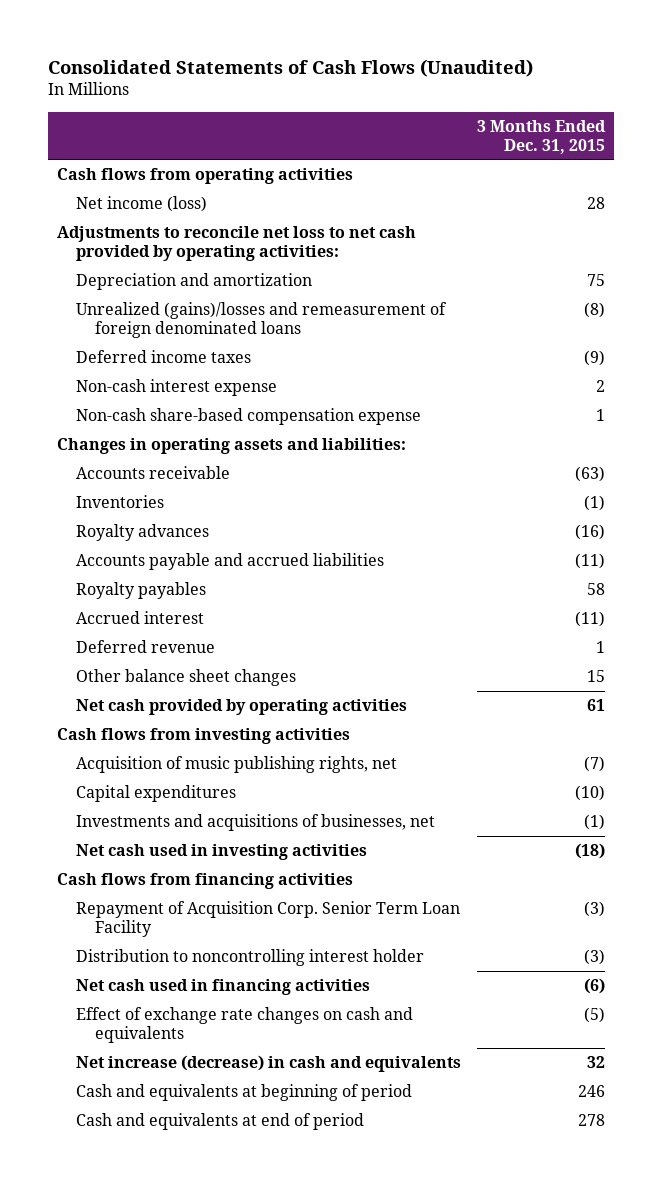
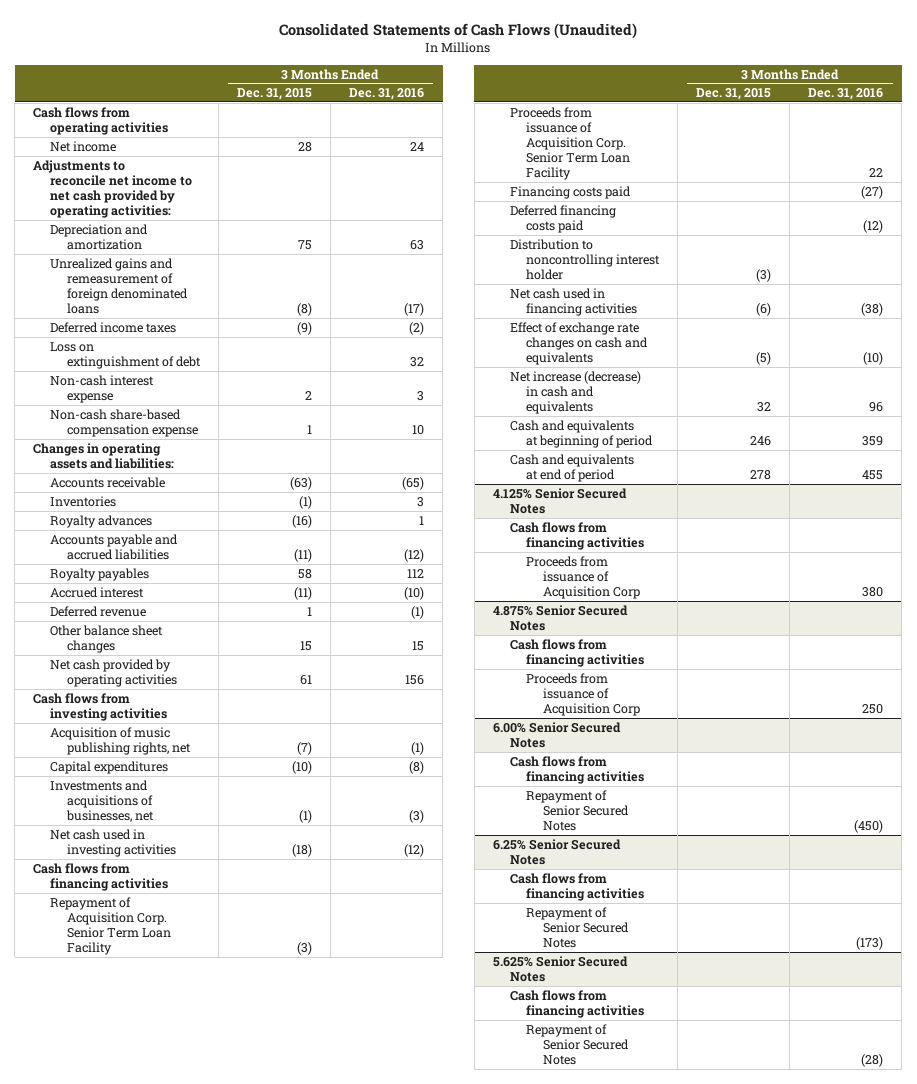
none -> [349,88,425,101] Dec. 31, 2016
[75,196,207,213] Net income (loss) -> [50,140,117,152] Net income
[56,226,416,262] Adjustments to reconcile net loss to net cash provided by operating activities: -> [33,159,193,218] Adjustments to reconcile net income to net cash provided by operating activities:
[75,302,447,339] Unrealized (gains)/losses and remeasurement of foreign denominated loans -> [50,257,188,314] Unrealized gains and remeasurement of foreign denominated loans
none -> [50,341,201,369] Loss on extinguishment of debt
none -> [509,106,631,180] Proceeds from issuance of Acquisition Corp. Senior Term Loan Facility
none -> [509,185,631,199] Financing costs paid
none -> [509,204,616,233] Deferred financing costs paid
none -> [492,487,627,514] 4.125% Senior Secured Notes
none -> [509,521,645,550] Cash flows from financing activities
none -> [526,555,641,599] Proceeds from issuance of Acquisition Corp
none -> [492,604,628,631] 4.875% Senior Secured Notes
none -> [509,638,645,667] Cash flows from financing activities
none -> [526,672,641,716] Proceeds from issuance of Acquisition Corp
none -> [492,721,621,748] 6.00% Senior Secured Notes
none -> [509,755,645,784] Cash flows from financing activities
none -> [526,789,630,831] Repayment of Senior Secured Notes
none -> [492,838,621,865] 6.25% Senior Secured Notes
none -> [509,872,645,901] Cash flows from financing activities
none -> [526,906,630,948] Repayment of Senior Secured Notes
none -> [492,955,628,982] 5.625% Senior Secured Notes
none -> [509,989,645,1018] Cash flows from financing activities
none -> [526,1023,630,1065] Repayment of Senior Secured Notes

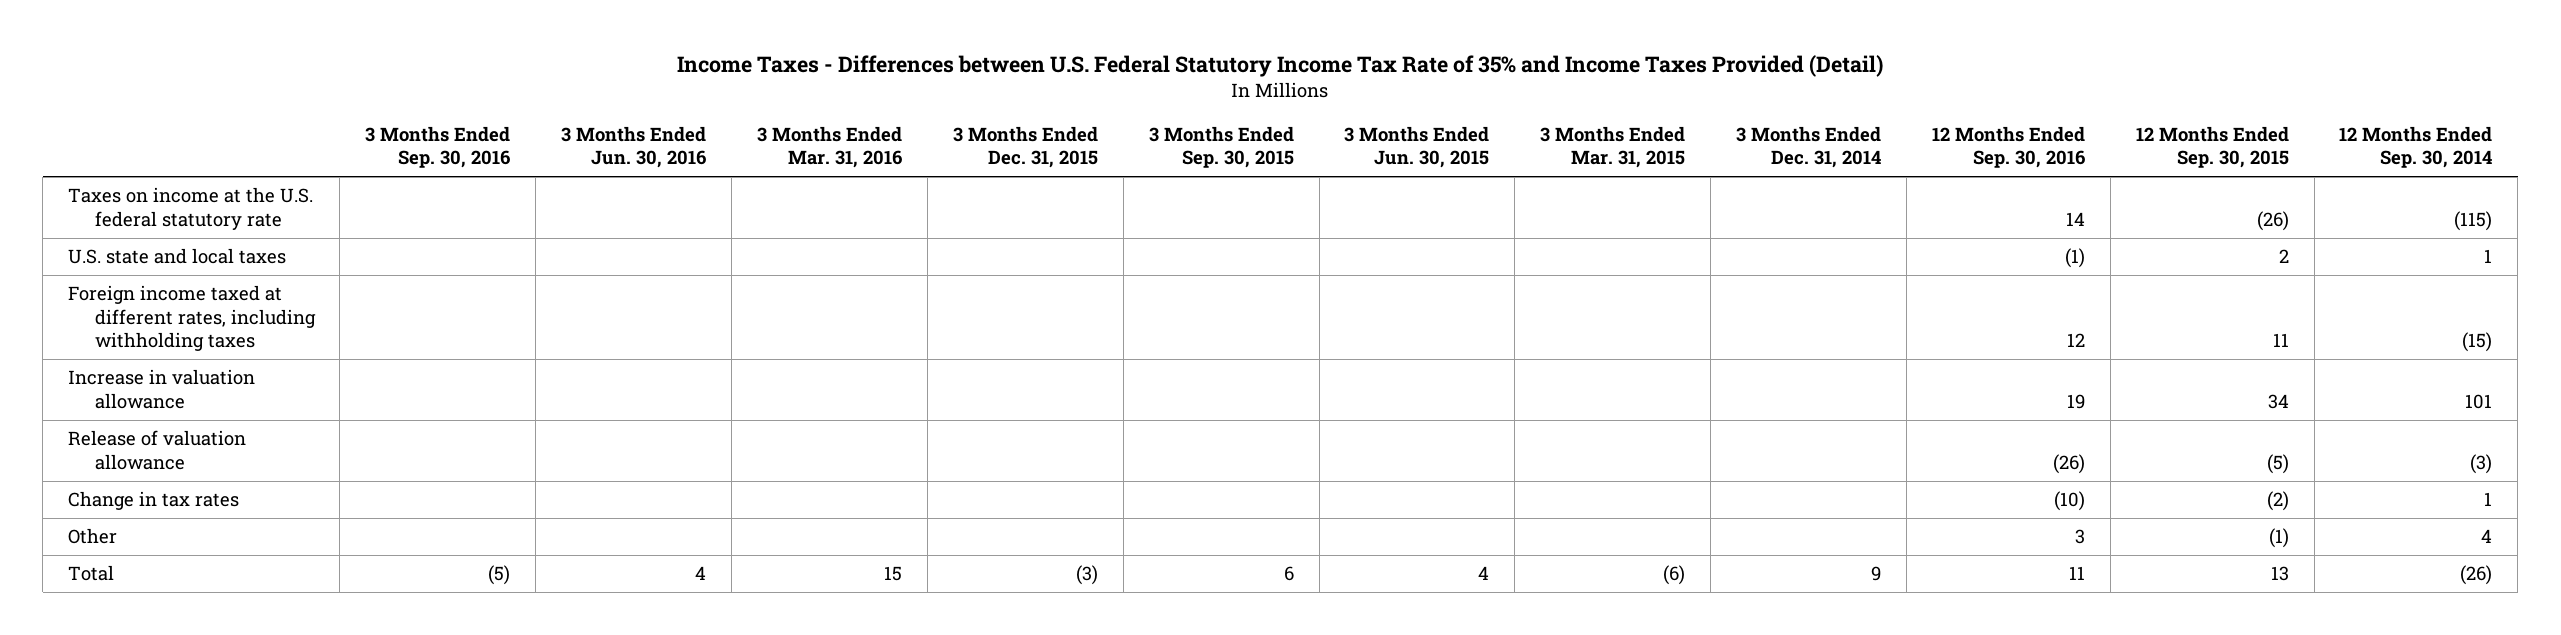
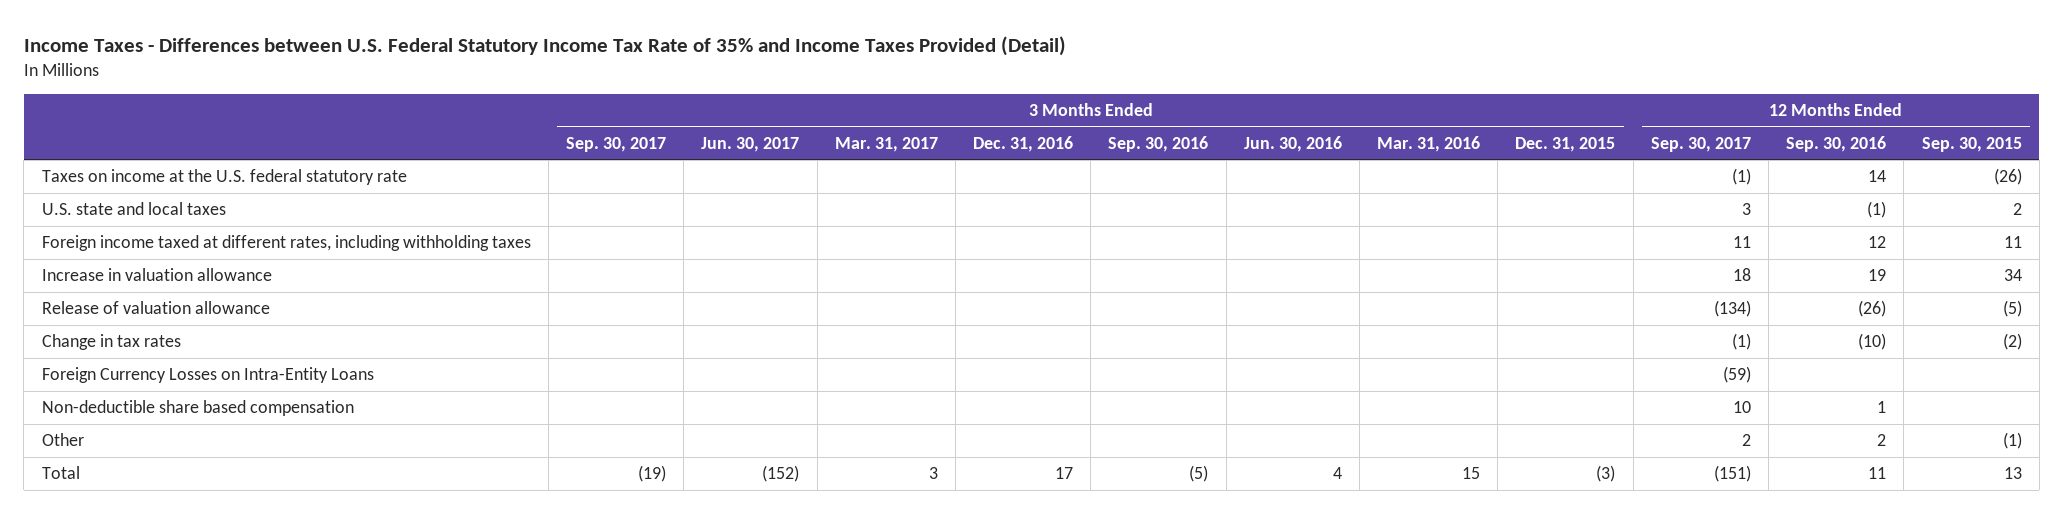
[1148,125,1294,169] 3 Months Ended Sep. 30, 2015 -> none
[1344,125,1490,169] 3 Months Ended Jun. 30, 2015 -> none
[1540,125,1686,169] 3 Months Ended Mar. 31, 2015 -> none
[1736,125,1882,169] 3 Months Ended Dec. 31, 2014 -> none
[2339,125,2493,169] 12 Months Ended Sep. 30, 2014 -> none
none -> [566,136,667,152] Sep. 30, 2017
none -> [701,136,800,152] Jun. 30, 2017
none -> [834,136,938,152] Mar. 31, 2017
none -> [973,135,1074,152] Dec. 31, 2016
none -> [1650,136,1751,152] Sep. 30, 2017
none -> [41,367,374,384] Foreign Currency Losses on Intra-Entity Loans
none -> [41,400,354,417] Non-deductible share based compensation
[2074,529,2085,545] 3 -> [1877,434,1887,447] 2

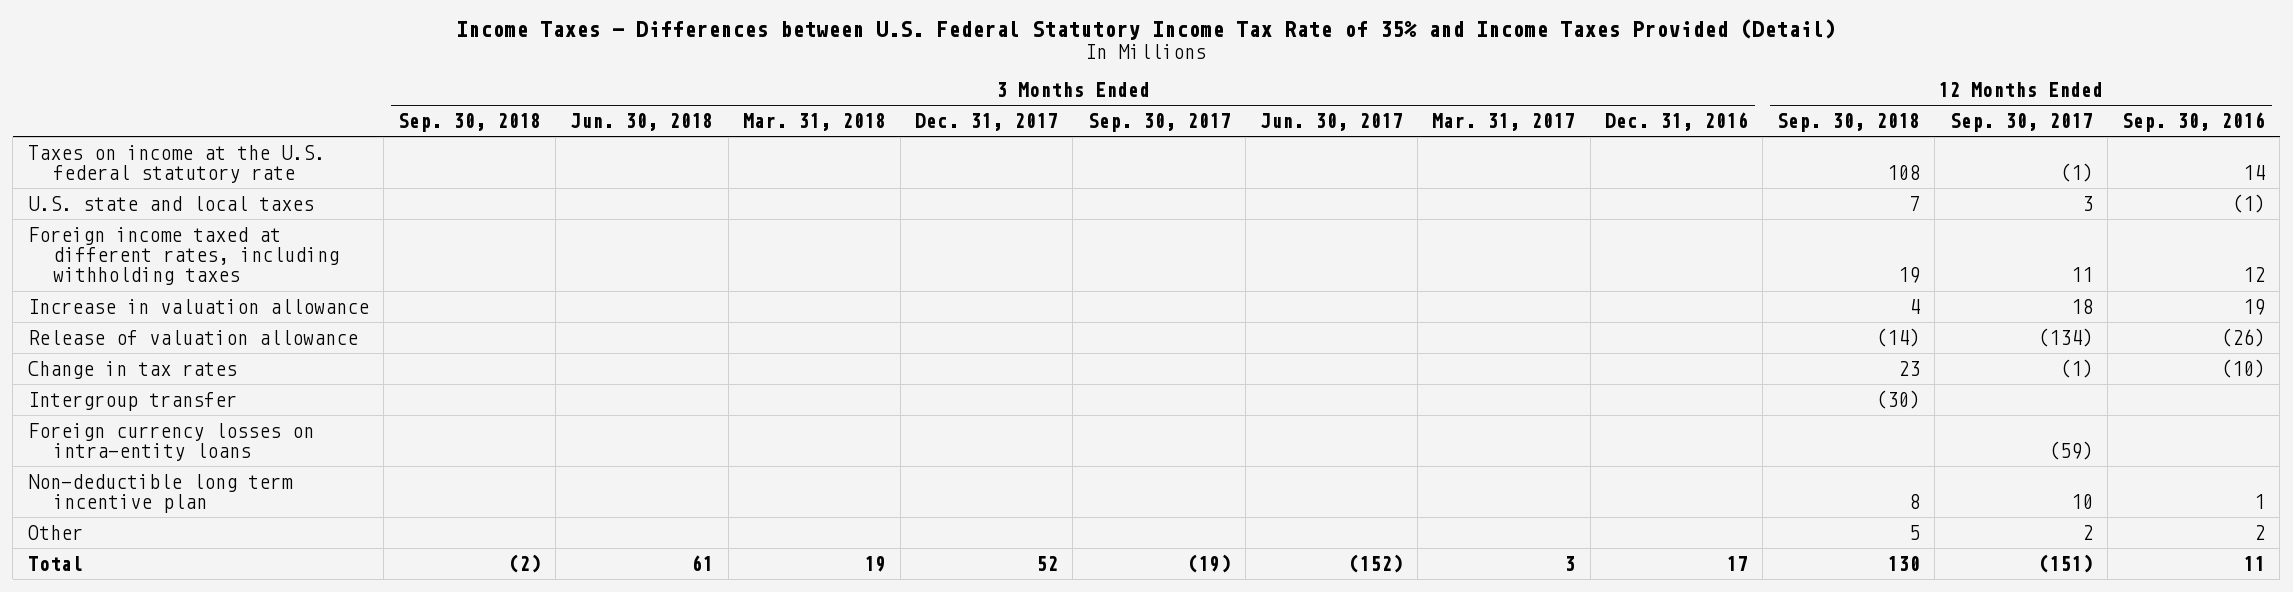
[1108,135,1209,152] Sep. 30, 2016 -> none
[1243,135,1342,152] Jun. 30, 2016 -> none
[1377,135,1481,152] Mar. 31, 2016 -> none
[1515,136,1616,152] Dec. 31, 2015 -> none
[1921,136,2022,152] Sep. 30, 2015 -> none
none -> [397,113,541,133] Sep. 30, 2018
none -> [570,113,714,132] Jun. 30, 2018
none -> [742,113,886,132] Mar. 31, 2018
none -> [915,113,1059,132] Dec. 31, 2017
none -> [1777,113,1921,133] Sep. 30, 2018
none -> [27,391,237,411] Intergroup transfer
[41,367,374,384] Foreign Currency Losses on Intra-Entity Loans -> [27,422,314,462] Foreign currency losses on intra-entity loans
[41,400,354,417] Non-deductible share based compensation -> [27,473,293,514] Non-deductible long term incentive plan

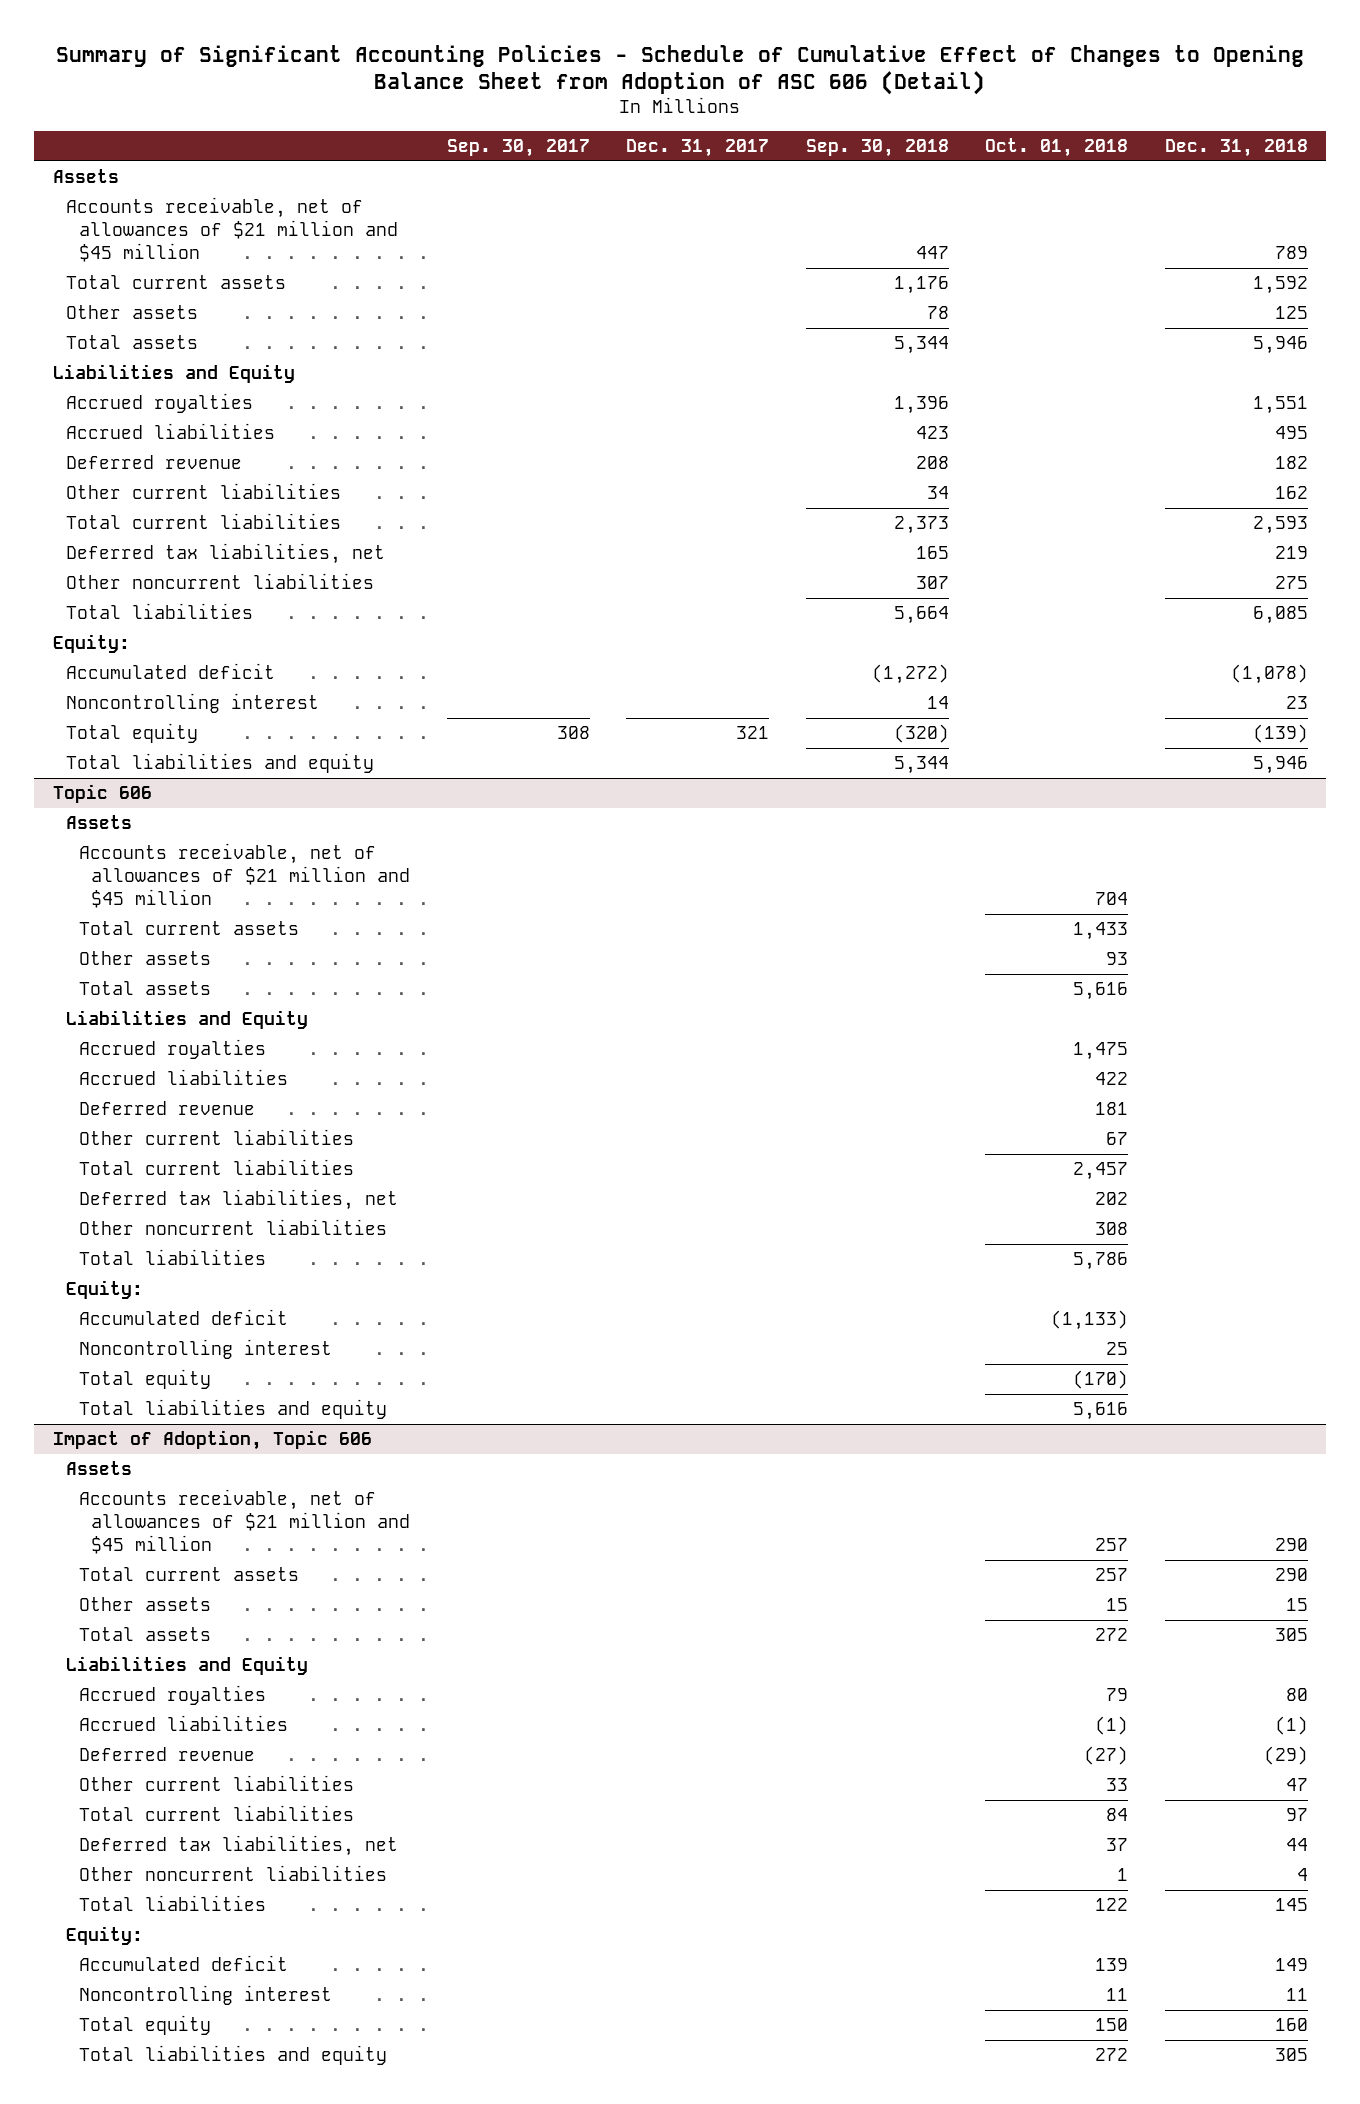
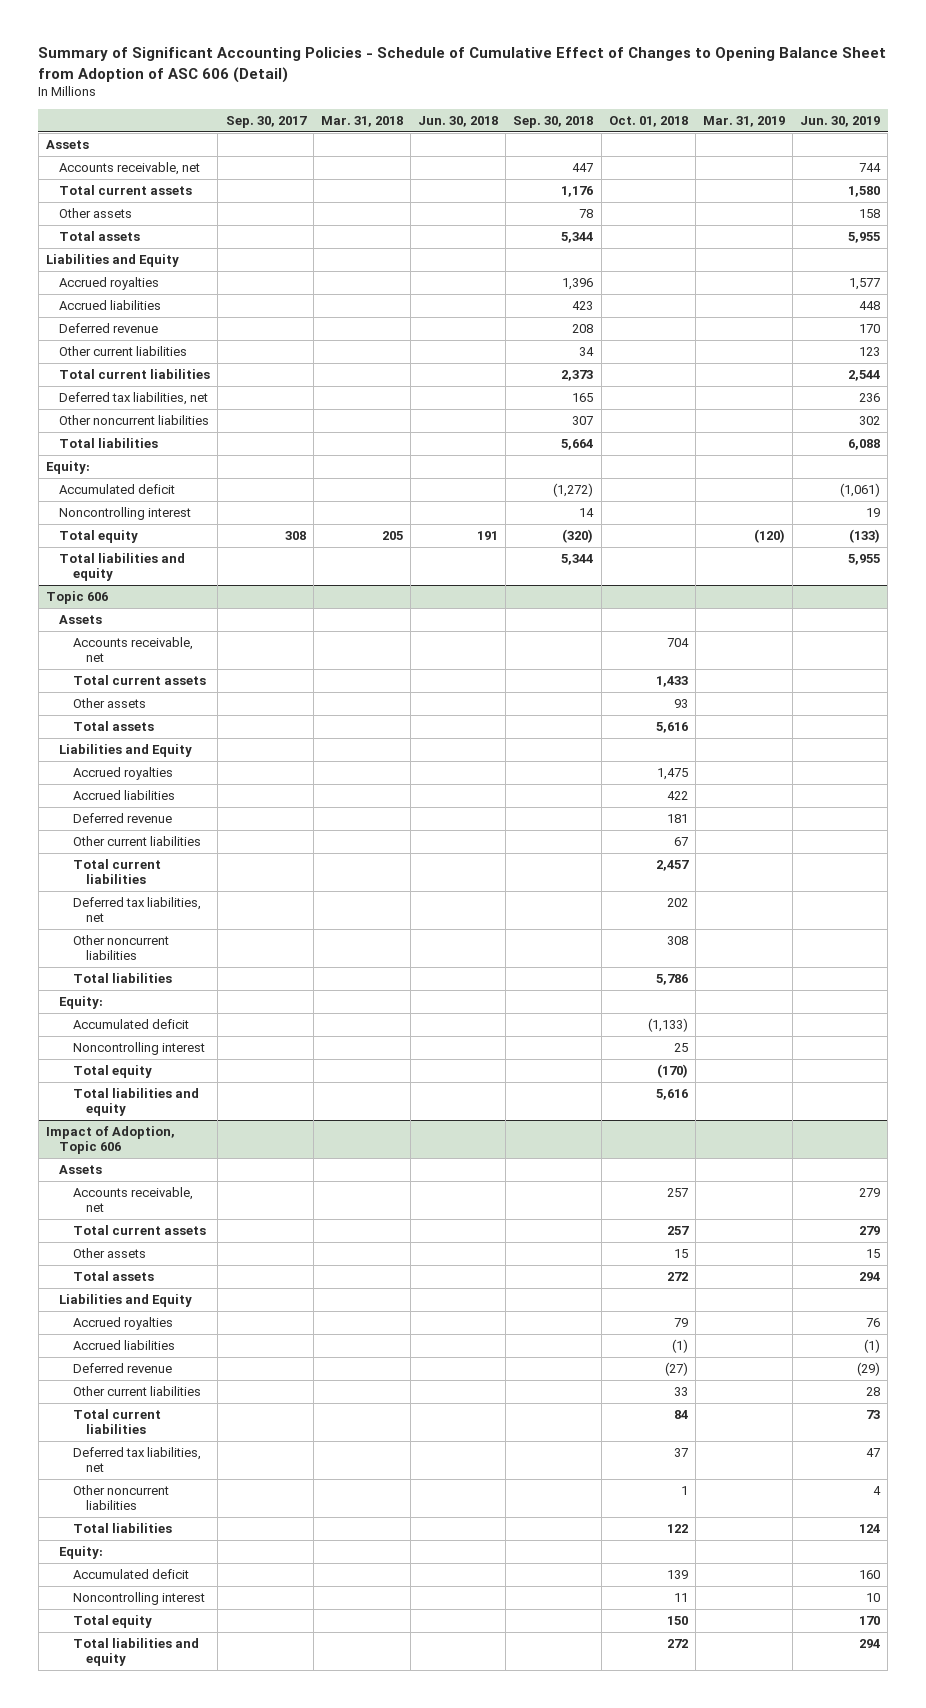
[626,138,770,157] Dec. 31, 2017 -> none
[1164,138,1308,157] Dec. 31, 2018 -> none
none -> [320,116,403,128] Mar. 31, 2018
none -> [418,116,499,128] Jun. 30, 2018
none -> [702,116,785,128] Mar. 31, 2019
none -> [800,116,881,128] Jun. 30, 2019
[65,197,398,262] Accounts receivable, net of allowances of $21 million and $45 million -> [59,162,201,176] Accounts receivable, net
[78,843,411,908] Accounts receivable, net of allowances of $21 million and $45 million -> [72,637,193,663] Accounts receivable, net
[78,1489,411,1554] Accounts receivable, net of allowances of $21 million and $45 million -> [72,1187,193,1213] Accounts receivable, net

